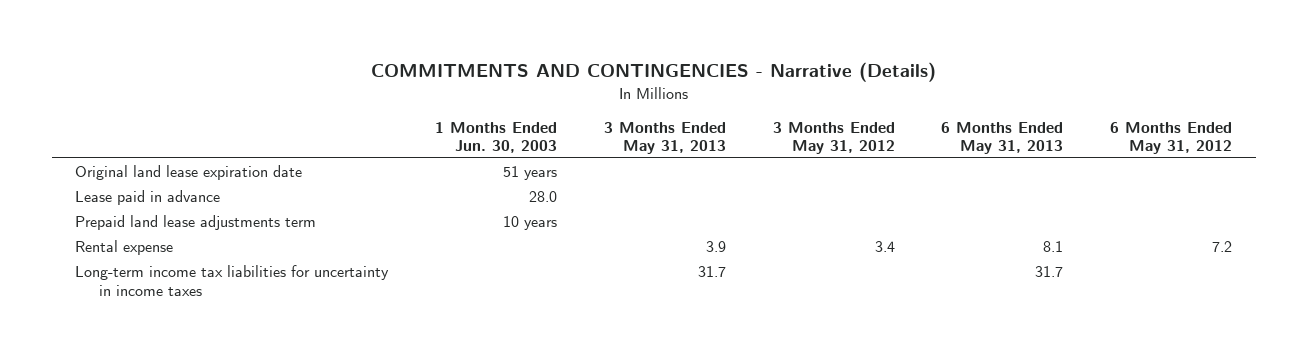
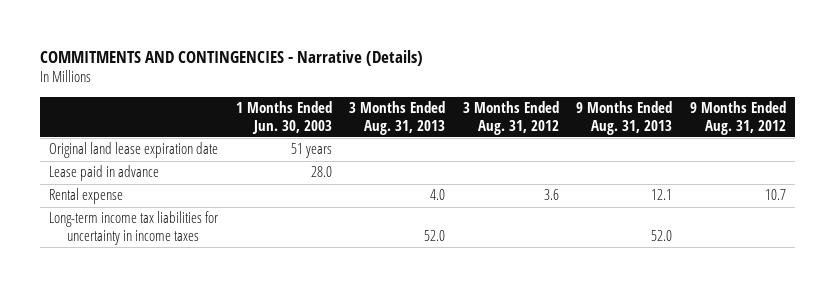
[603,121,726,155] 3 Months Ended May 31, 2013 -> none
[772,121,895,155] 3 Months Ended May 31, 2012 -> none
[941,121,1064,155] 6 Months Ended May 31, 2013 -> none
[1110,121,1233,155] 6 Months Ended May 31, 2012 -> none
none -> [349,101,446,135] 3 Months Ended Aug. 31, 2013
none -> [462,101,559,135] 3 Months Ended Aug. 31, 2012
none -> [576,101,673,135] 9 Months Ended Aug. 31, 2013
none -> [689,101,786,135] 9 Months Ended Aug. 31, 2012
[75,214,317,230] Prepaid land lease adjustments term -> none

